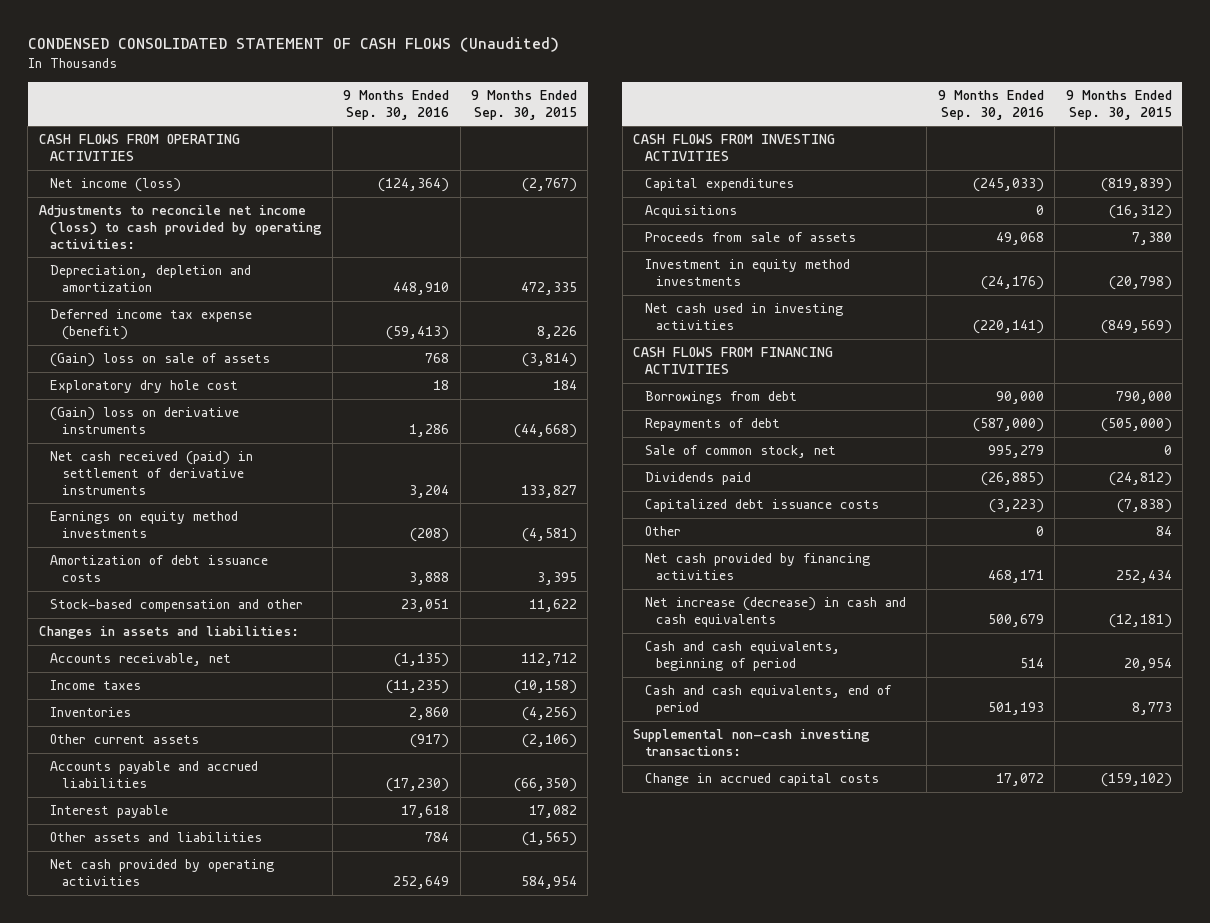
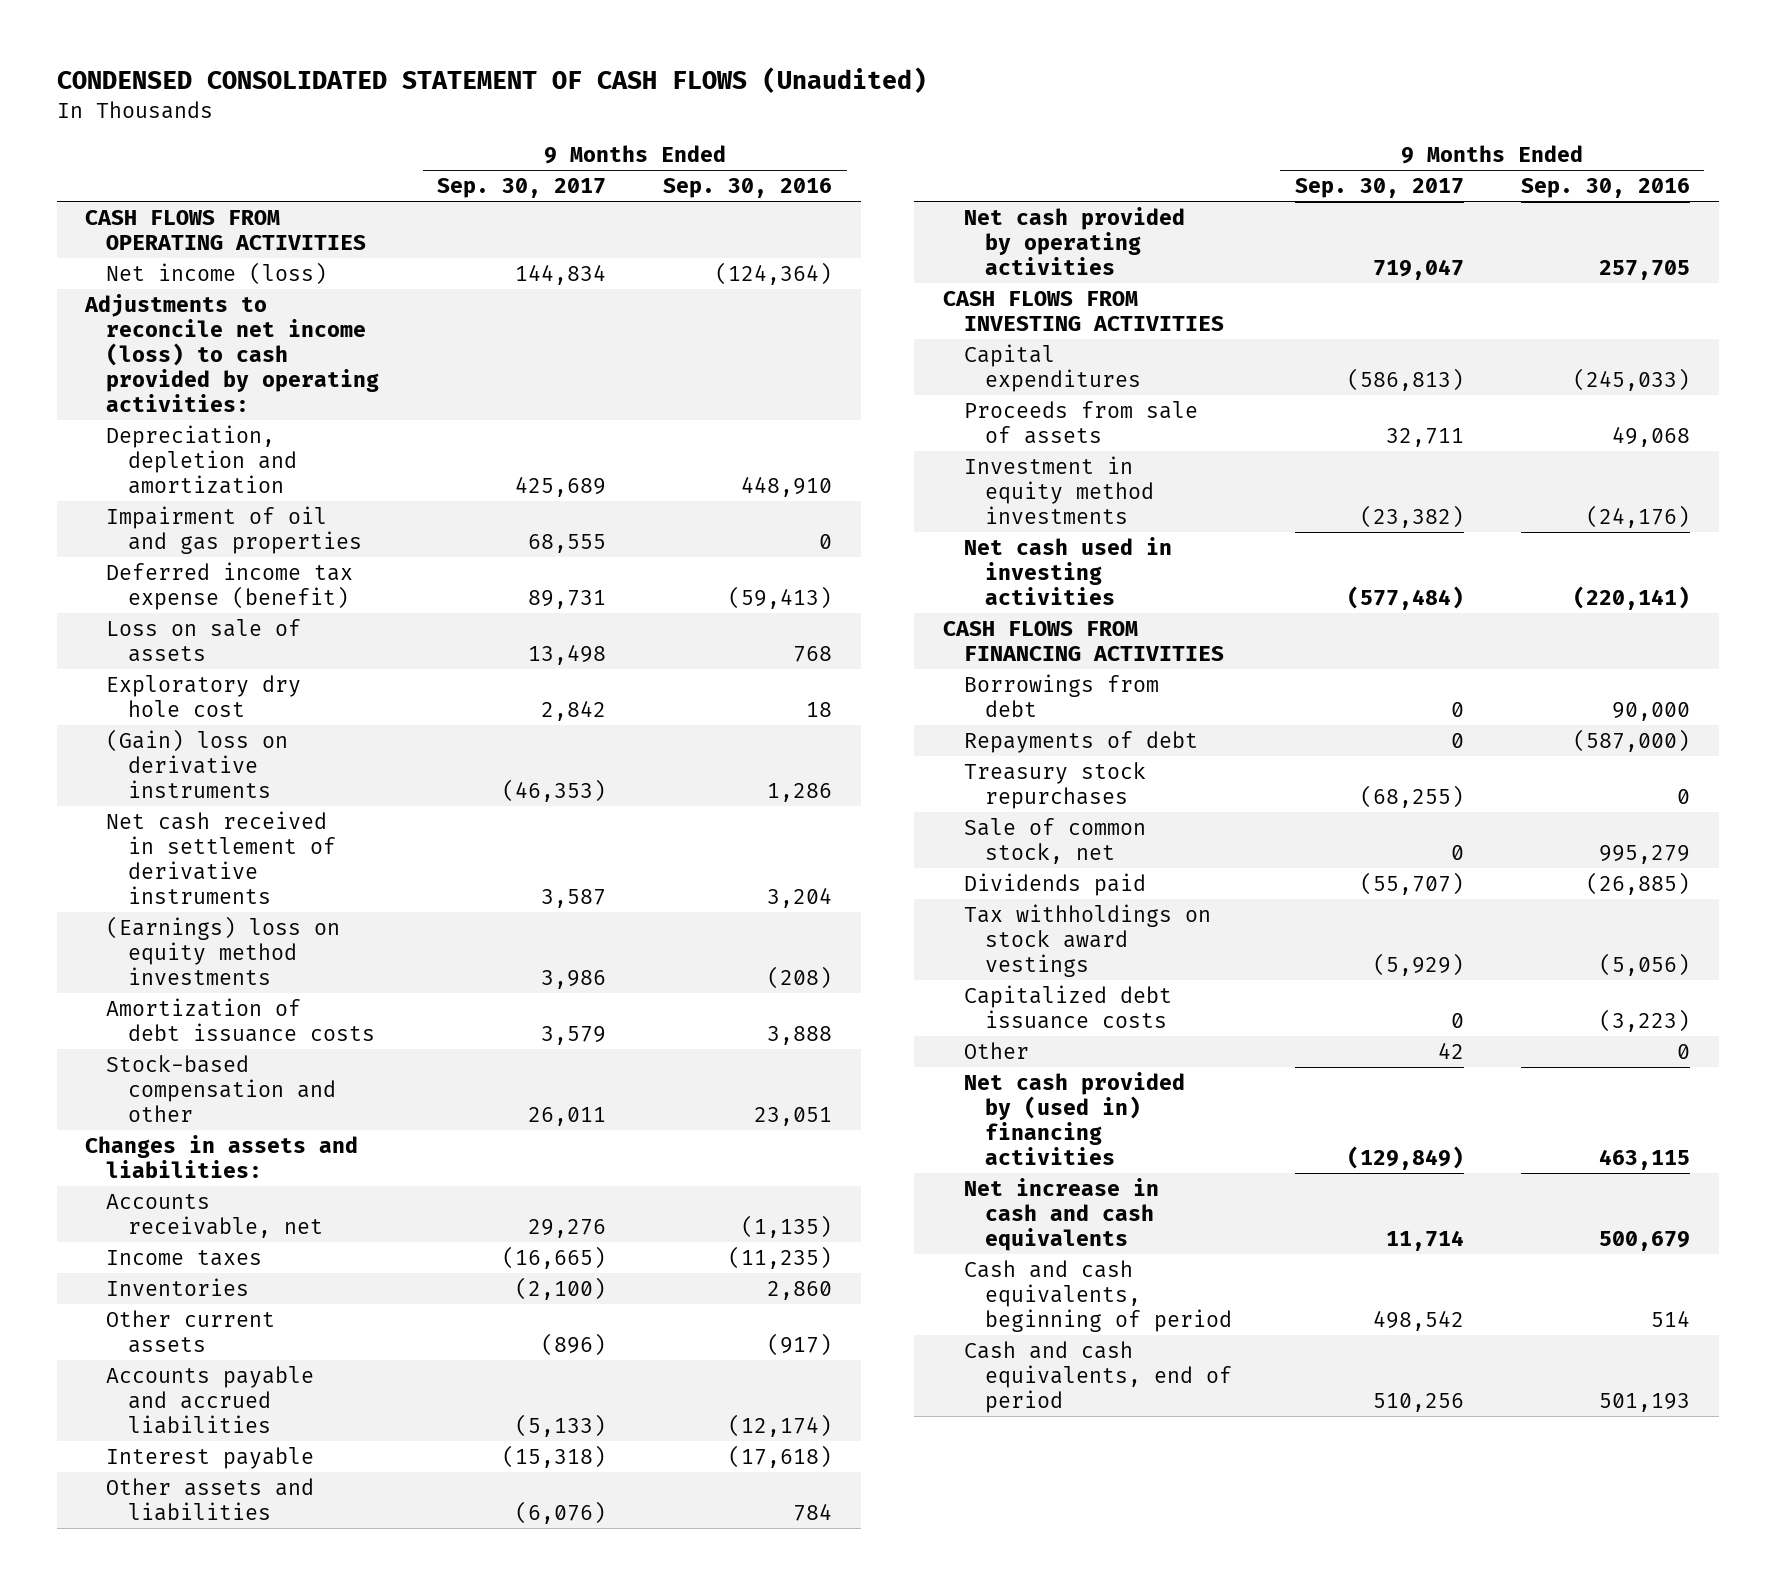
[470,90,577,120] 9 Months Ended Sep. 30, 2015 -> none
none -> [436,178,606,199] Sep. 30, 2017
none -> [106,505,362,554] Impairment of oil and gas properties
[50,353,271,368] (Gain) loss on sale of assets -> [106,618,302,662] Loss on sale of assets
[50,451,254,495] Net cash received (paid) in settlement of derivative instruments -> [106,810,336,904] Net cash received in settlement of derivative instruments
[50,511,239,538] Earnings on equity method investments -> [106,915,341,985] (Earnings) loss on equity method investments
[386,777,450,792] (17,230) -> [728,1413,833,1437] (12,174)
[401,805,450,819] 17,618 -> [728,1444,833,1468] (17,618)
[393,875,450,889] 252,649 -> [1599,259,1691,280] 257,705
[644,205,737,219] Acquisitions -> none
none -> [964,761,1147,809] Treasury stock repurchases
none -> [964,903,1212,977] Tax withholdings on stock award vestings
[644,553,870,580] Net cash provided by financing activities -> [964,1071,1186,1165] Net cash provided by (used in) financing activities
[987,569,1044,583] 468,171 -> [1599,1148,1691,1170] 463,115
[644,597,906,627] Net increase (decrease) in cash and cash equivalents -> [964,1177,1160,1251] Net increase in cash and cash equivalents
[633,729,871,756] Supplemental non-cash investing transactions: -> none
[644,773,879,787] Change in accrued capital costs -> none

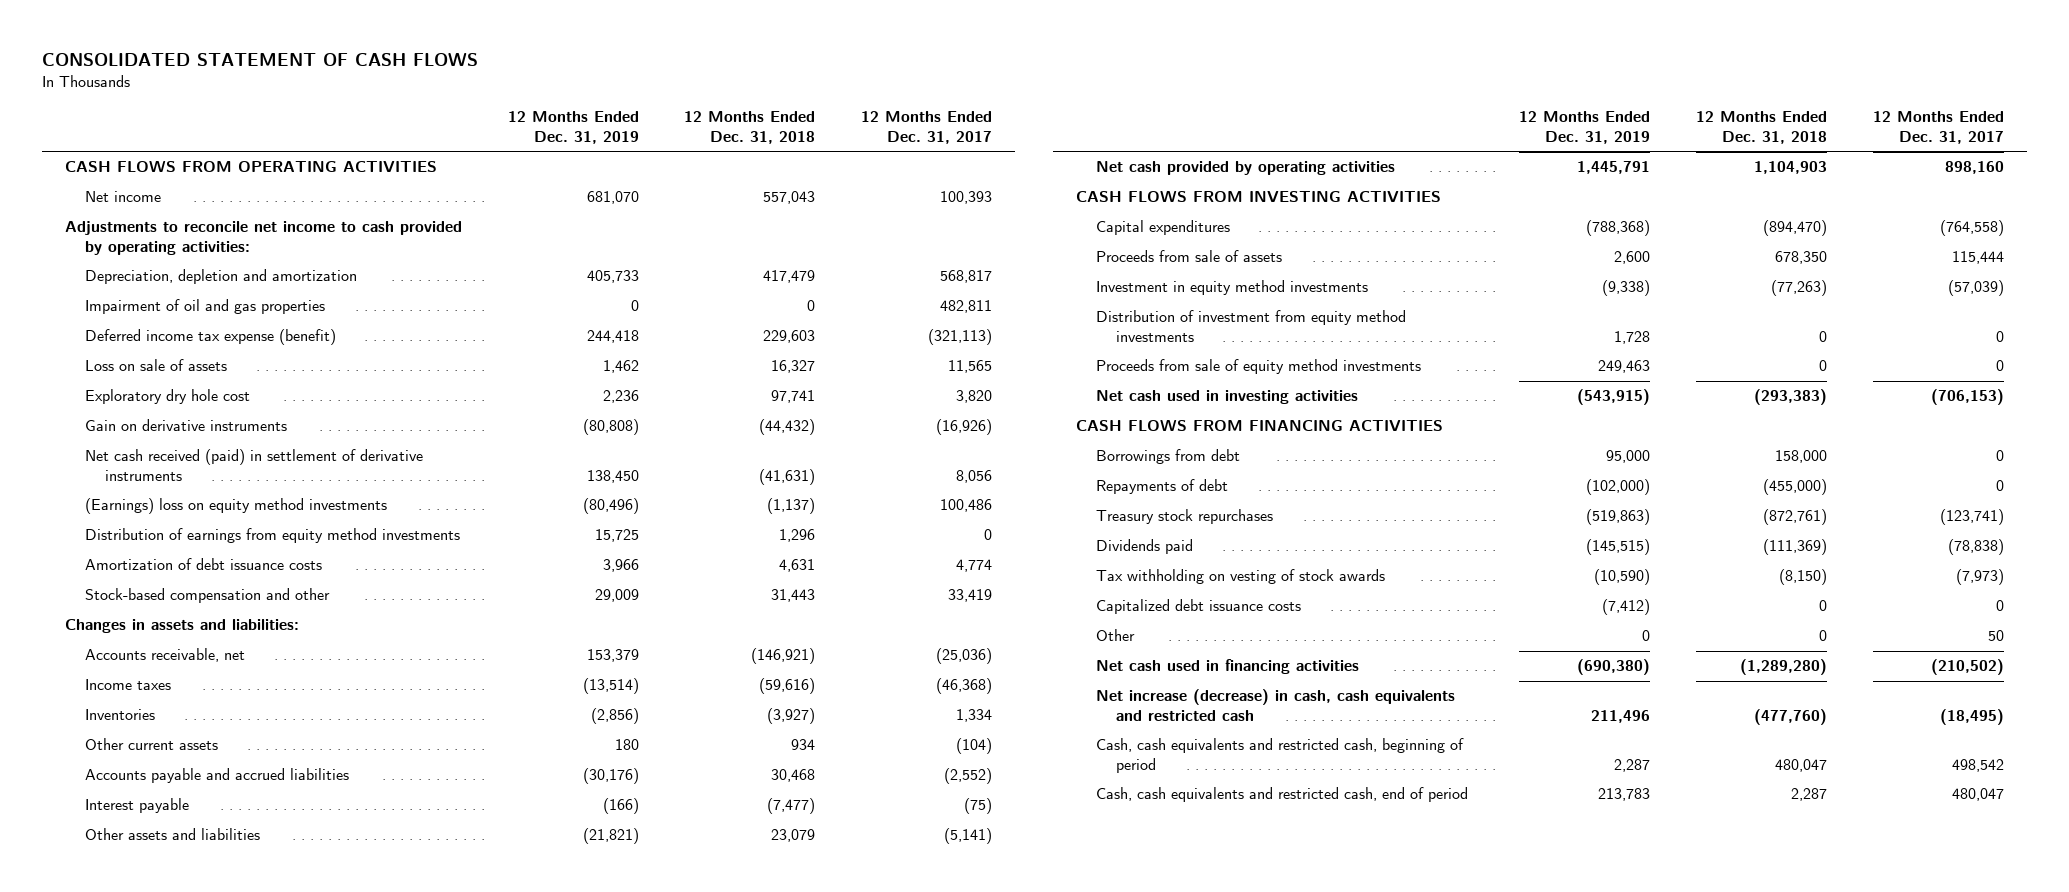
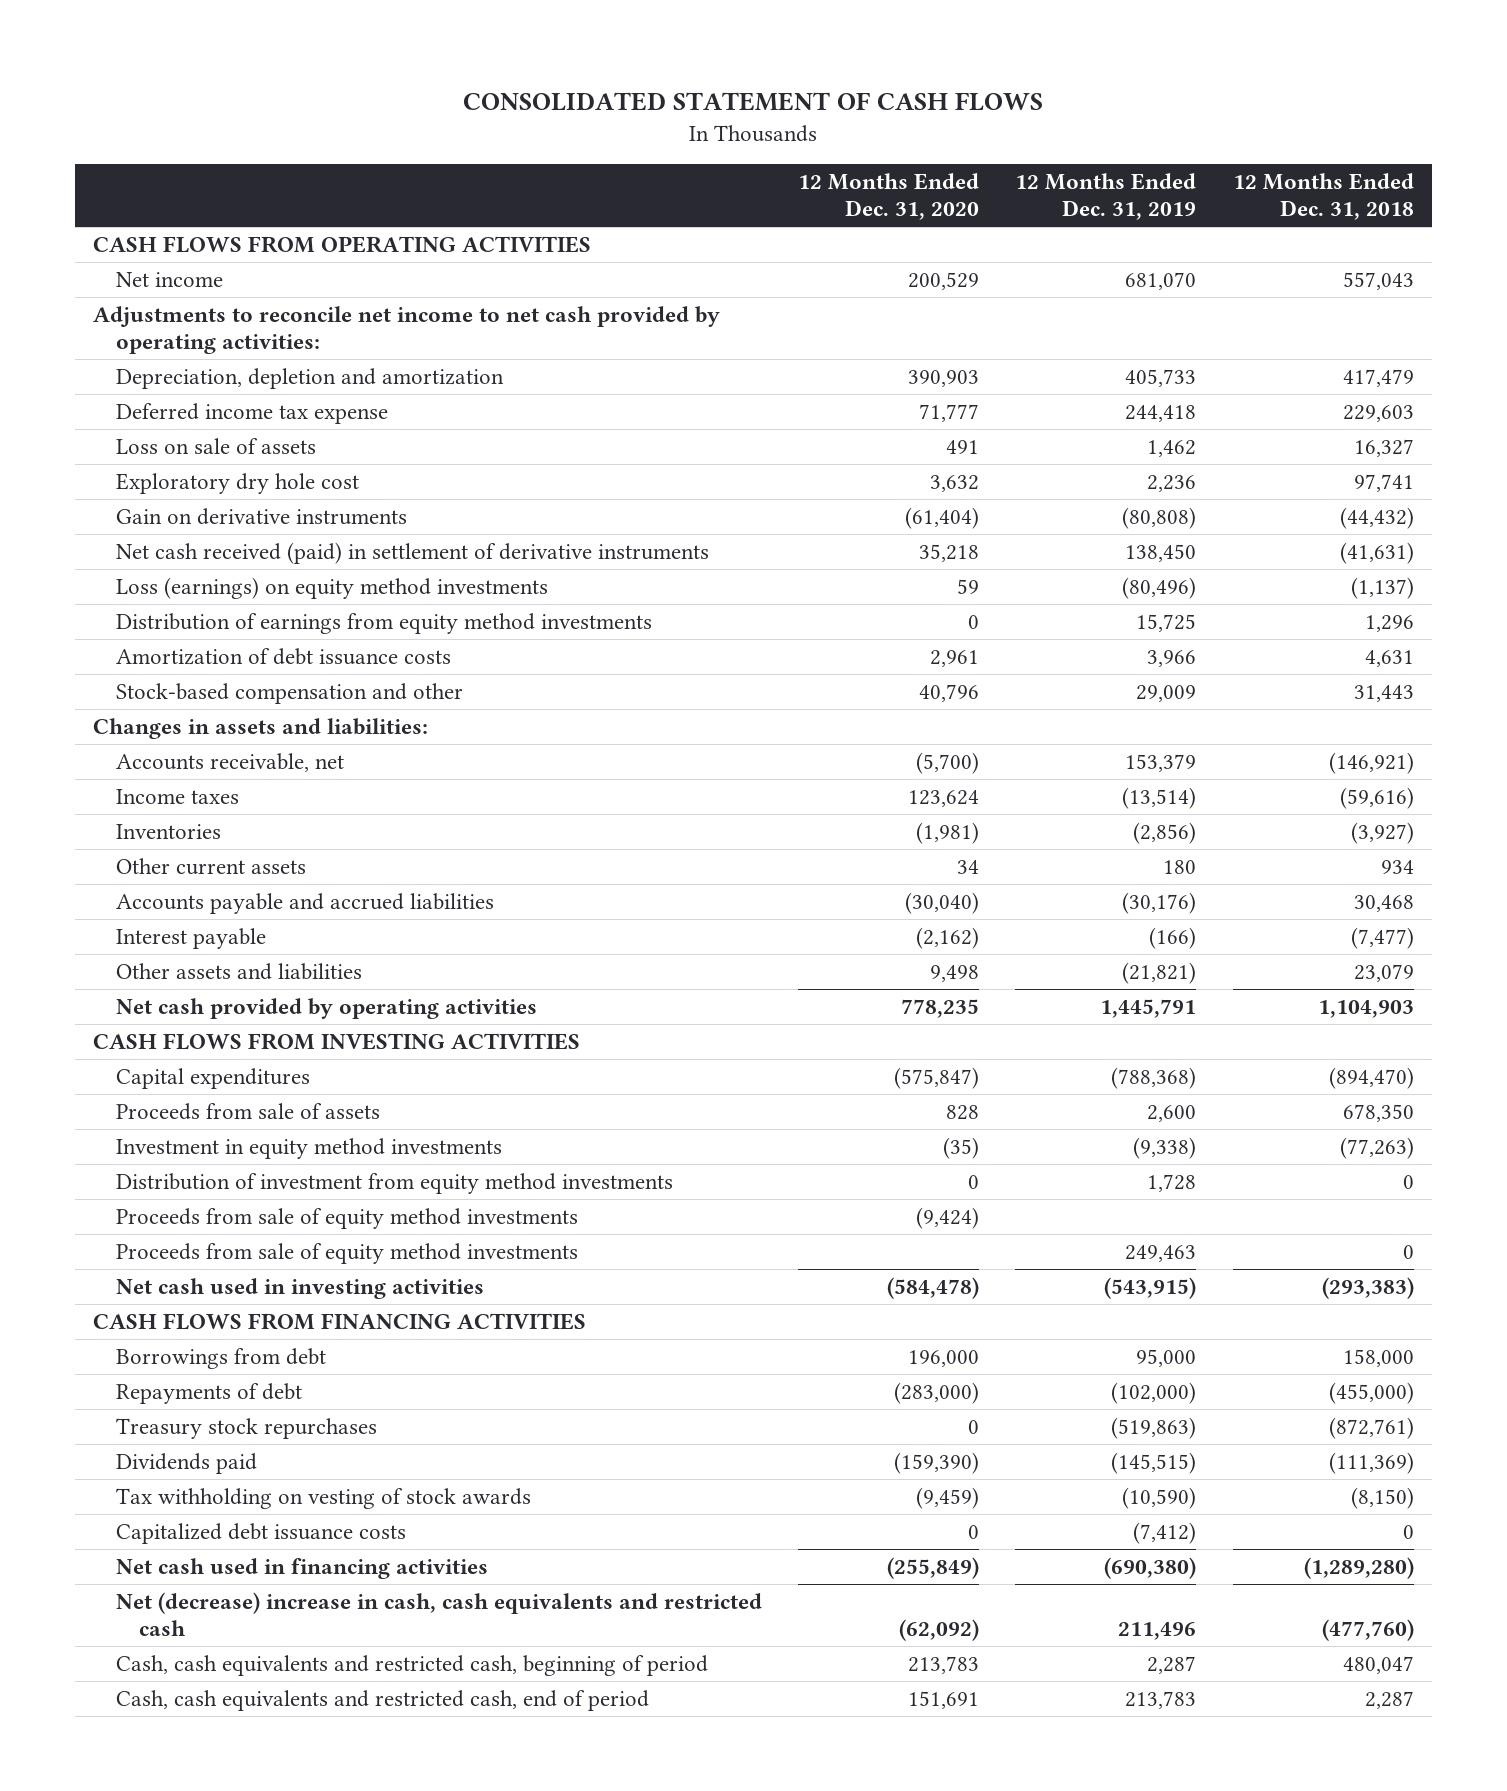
[861,111,993,144] 12 Months Ended Dec. 31, 2017 -> none
none -> [798,173,980,220] 12 Months Ended Dec. 31, 2020
[64,221,462,255] Adjustments to reconcile net income to cash provided by operating activities: -> [93,306,721,354] Adjustments to reconcile net income to net cash provided by operating activities:
[84,299,325,315] Impairment of oil and gas properties -> none
[84,329,336,346] Deferred income tax expense (benefit) -> [116,403,389,425] Deferred income tax expense
[84,498,387,515] (Earnings) loss on equity method investments -> [116,577,549,600] Loss (earnings) on equity method investments
none -> [116,1208,579,1230] Proceeds from sale of equity method investments
[1096,629,1136,642] Other -> none
[1096,689,1456,721] Net increase (decrease) in cash, cash equivalents and restricted cash -> [116,1592,763,1636] Net (decrease) increase in cash, cash equivalents and restricted cash

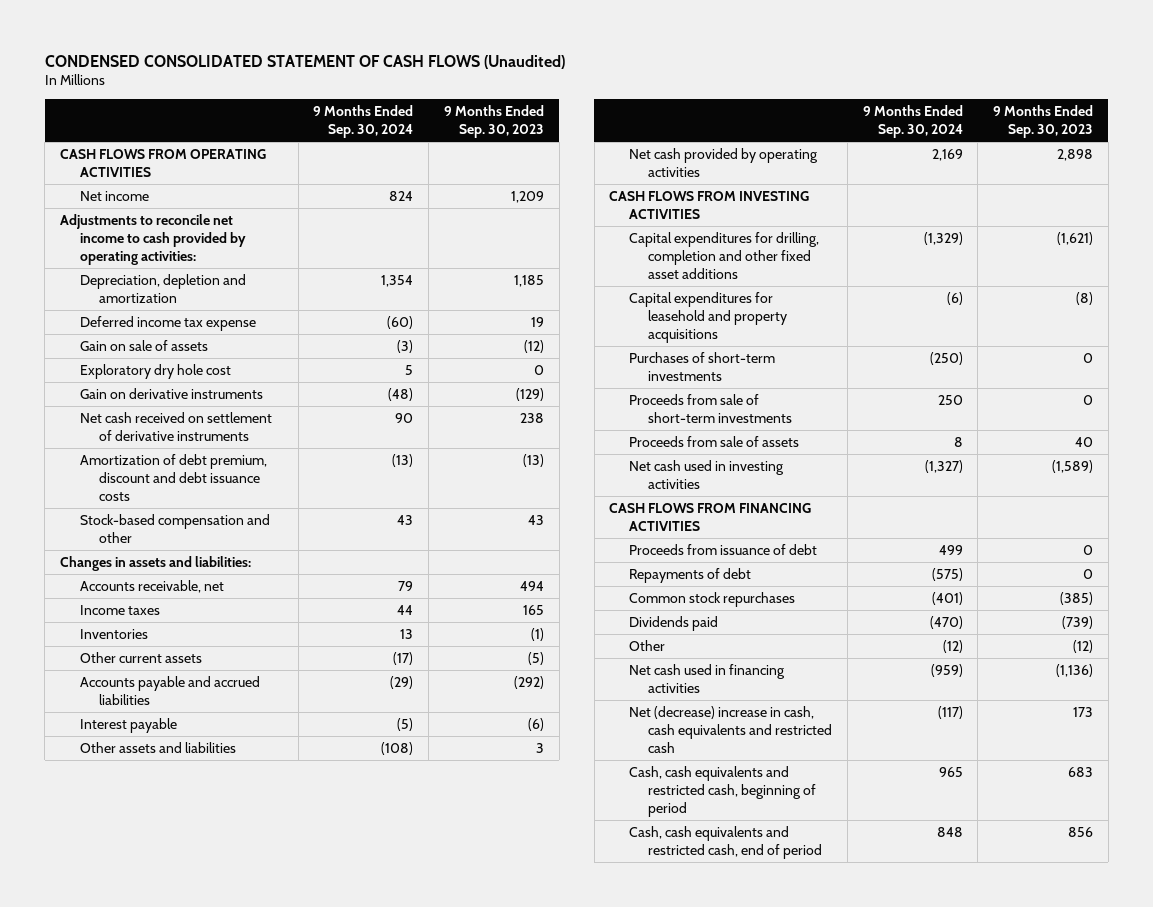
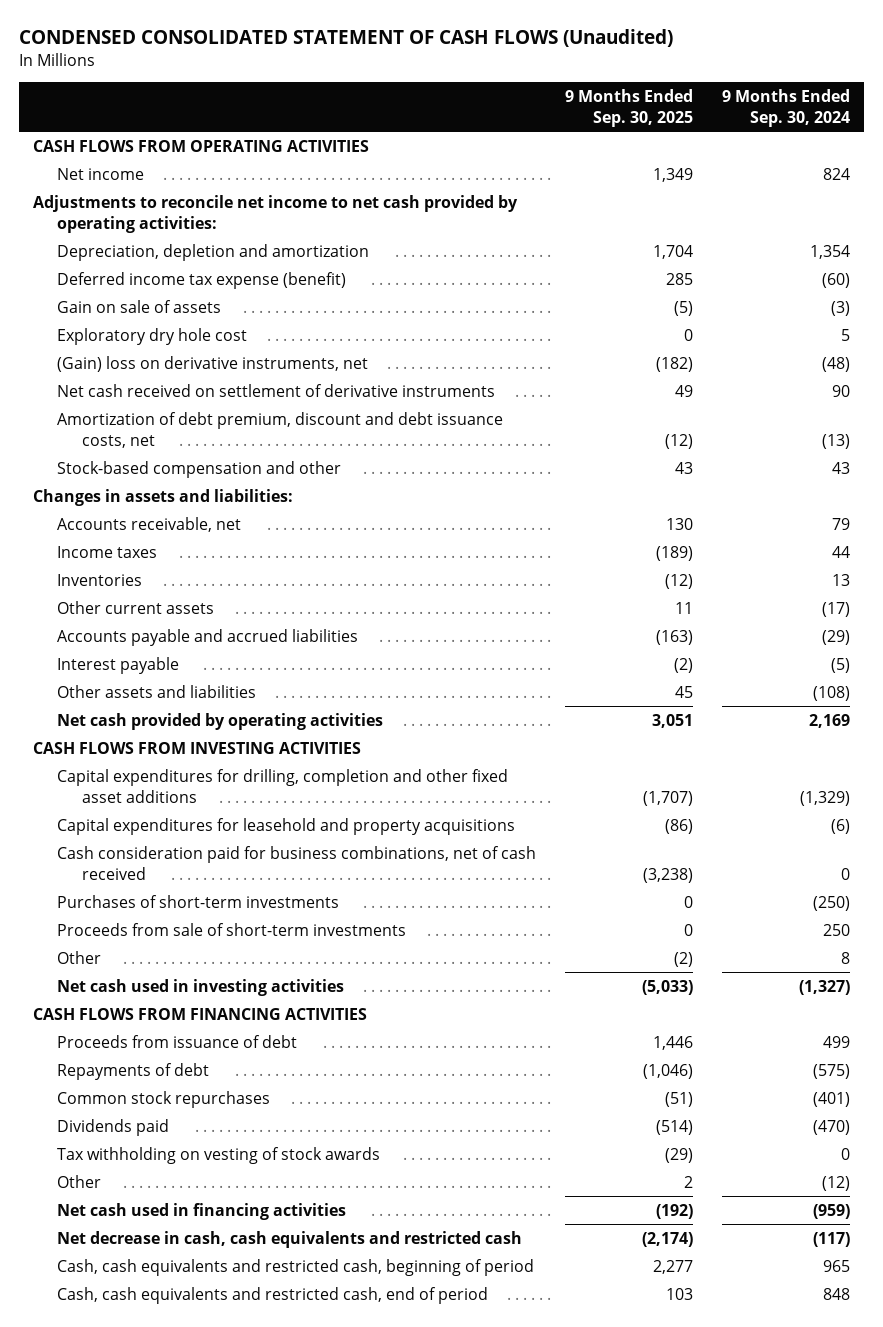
[443,105,544,139] 9 Months Ended Sep. 30, 2023 -> none
none -> [565,89,694,127] 9 Months Ended Sep. 30, 2025
[60,213,246,265] Adjustments to reconcile net income to cash provided by operating activities: -> [33,194,519,233] Adjustments to reconcile net income to net cash provided by operating activities:
[79,315,256,331] Deferred income tax expense -> [57,271,347,289] Deferred income tax expense (benefit)
[79,387,263,399] Gain on derivative instruments -> [57,355,369,372] (Gain) loss on derivative instruments, net
[79,453,267,501] Amortization of debt premium, discount and debt issuance costs -> [57,411,504,448] Amortization of debt premium, discount and debt issuance costs, net
none -> [57,845,537,880] Cash consideration paid for business combinations, net of cash received
[628,435,799,447] Proceeds from sale of assets -> none
none -> [57,950,102,964] Other
none -> [57,1146,381,1164] Tax withholding on vesting of stock awards
[628,705,833,753] Net (decrease) increase in cash, cash equivalents and restricted cash -> [57,1230,523,1248] Net decrease in cash, cash equivalents and restricted cash

